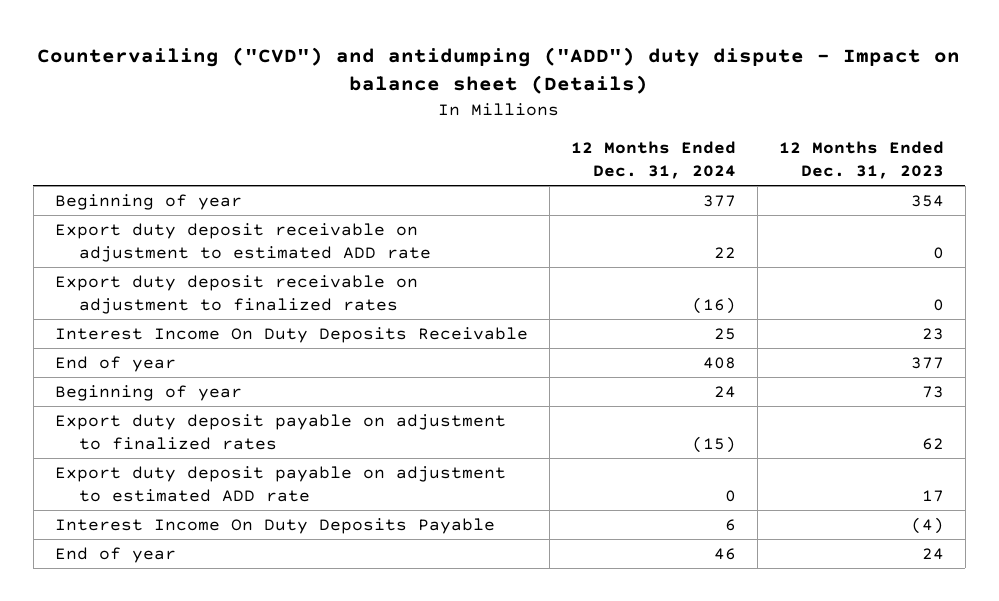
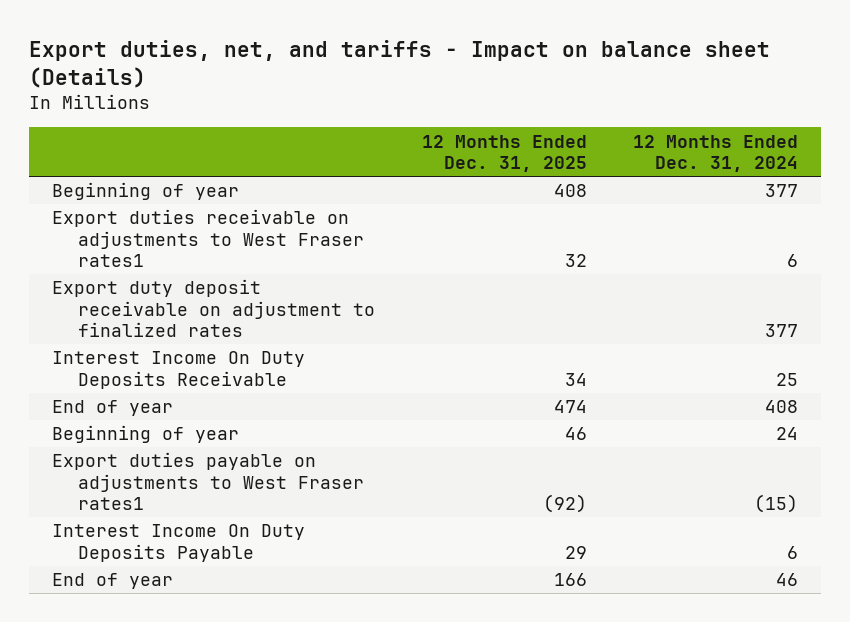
[37,46,961,95] Countervailing ("CVD") and antidumping ("ADD") duty dispute - Impact on balance sheet (Details) -> [29,40,771,89] Export duties, net, and tariffs - Impact on balance sheet (Details)
[778,140,944,180] 12 Months Ended Dec. 31, 2023 -> none
none -> [421,134,587,173] 12 Months Ended Dec. 31, 2025
[54,222,432,263] Export duty deposit receivable on adjustment to estimated ADD rate -> [52,209,365,267] Export duties receivable on adjustments to West Fraser rates1
[713,247,736,259] 22 -> [786,253,798,267] 6
[691,297,736,315] (16) -> [764,323,798,337] 377
[54,465,506,503] Export duty deposit payable on adjustment to estimated ADD rate -> none
[54,413,506,451] Export duty deposit payable on adjustment to finalized rates -> [52,452,365,510] Export duties payable on adjustments to West Fraser rates1

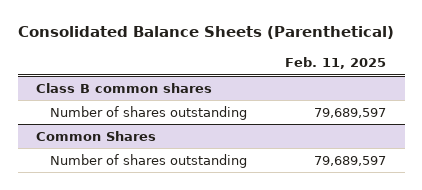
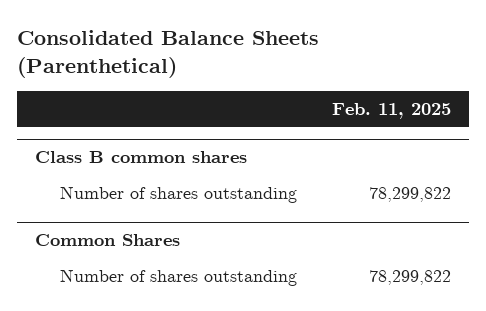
[313,107,386,118] 79,689,597 -> [369,187,452,203] 78,299,822
[313,155,386,166] 79,689,597 -> [369,270,452,286] 78,299,822

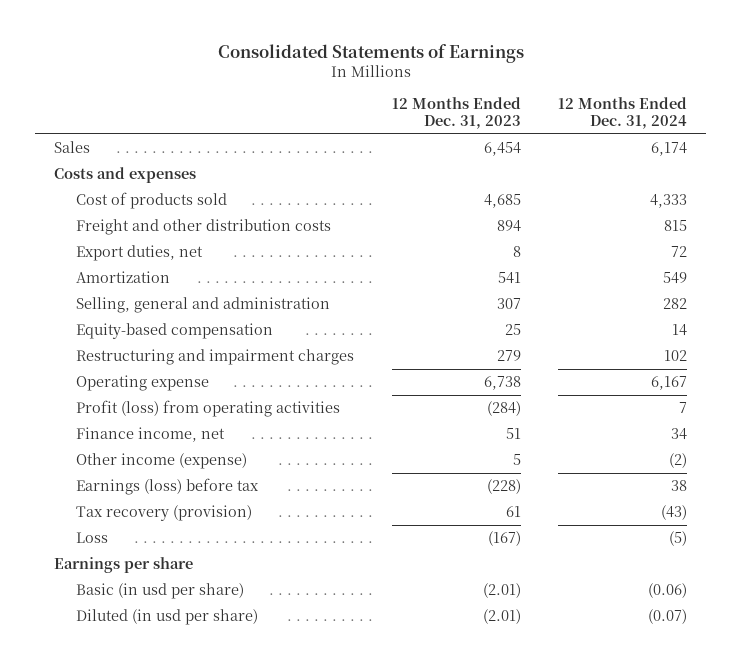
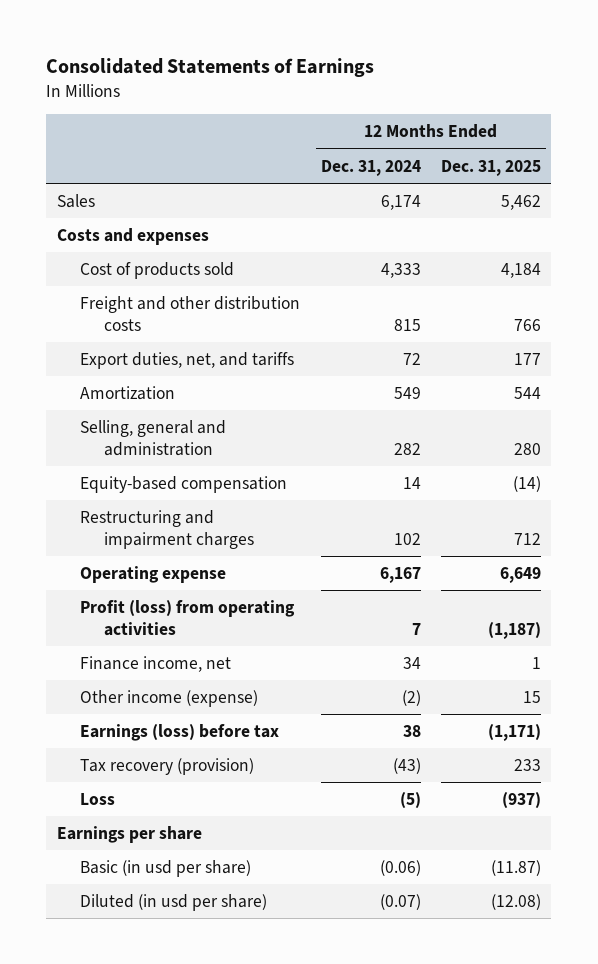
[391,97,521,130] 12 Months Ended Dec. 31, 2023 -> none
none -> [440,159,541,176] Dec. 31, 2025
[76,245,204,262] Export duties, net -> [80,351,295,369] Export duties, net, and tariffs

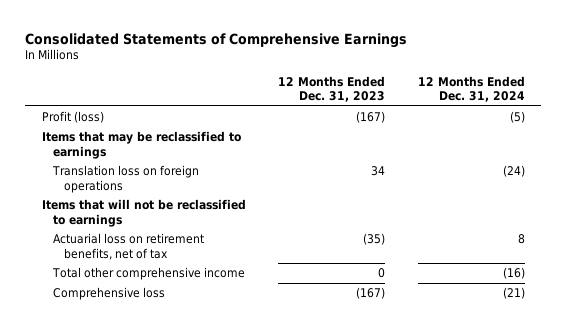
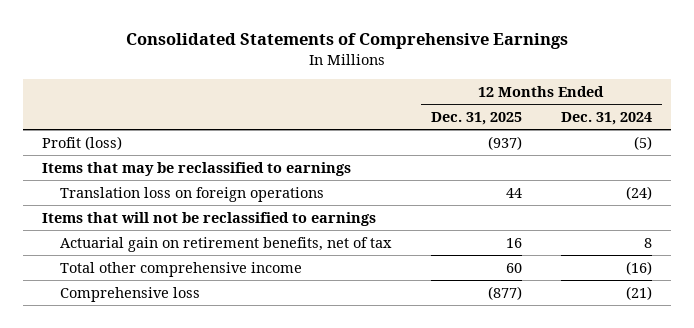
[278,75,386,102] 12 Months Ended Dec. 31, 2023 -> none
none -> [430,111,522,125] Dec. 31, 2025
[52,233,204,260] Actuarial loss on retirement benefits, net of tax -> [60,236,393,252] Actuarial gain on retirement benefits, net of tax

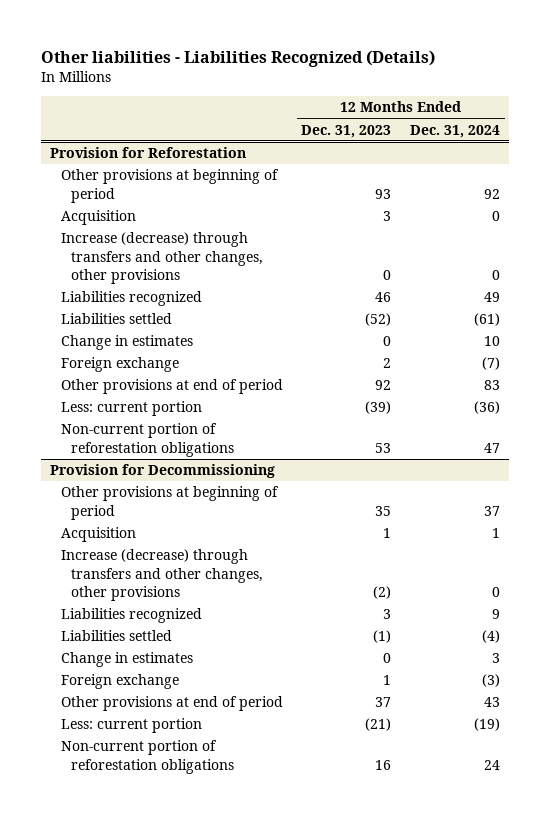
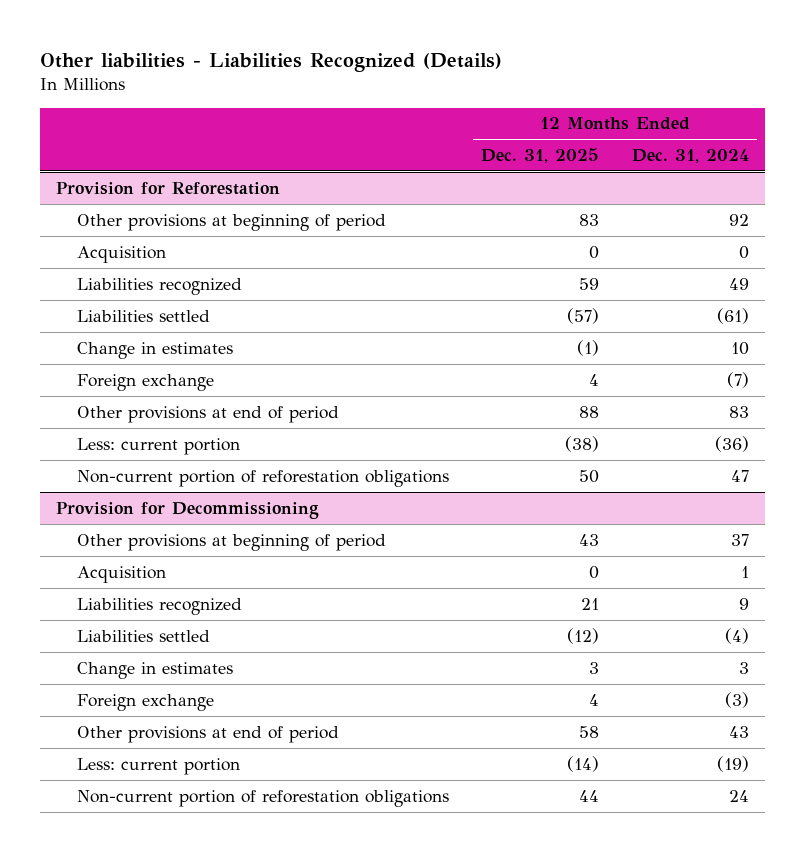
[301,124,392,138] Dec. 31, 2023 -> none
none -> [481,148,600,164] Dec. 31, 2025
[60,232,264,284] Increase (decrease) through transfers and other changes, other provisions -> none
[60,549,264,601] Increase (decrease) through transfers and other changes, other provisions -> none

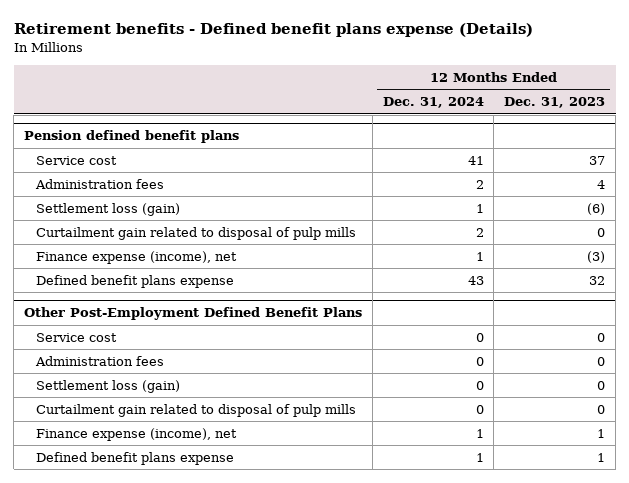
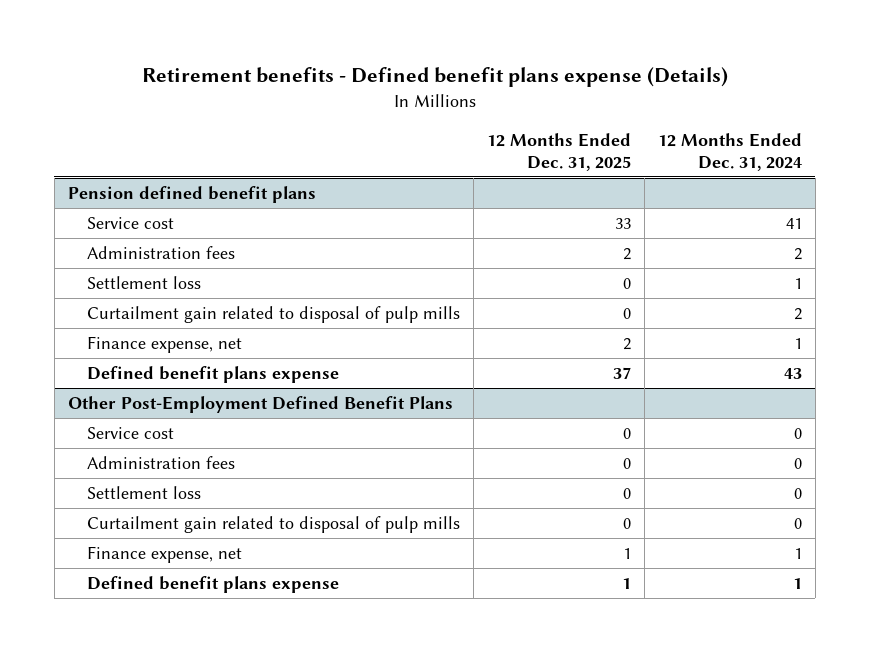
[504,97,606,109] Dec. 31, 2023 -> none
none -> [487,132,632,171] 12 Months Ended Dec. 31, 2025
[35,202,180,216] Settlement loss (gain) -> [87,275,202,289] Settlement loss
[35,250,237,264] Finance expense (income), net -> [87,335,243,353] Finance expense, net
[35,379,180,393] Settlement loss (gain) -> [87,485,202,499] Settlement loss
[35,427,237,441] Finance expense (income), net -> [87,545,243,563] Finance expense, net

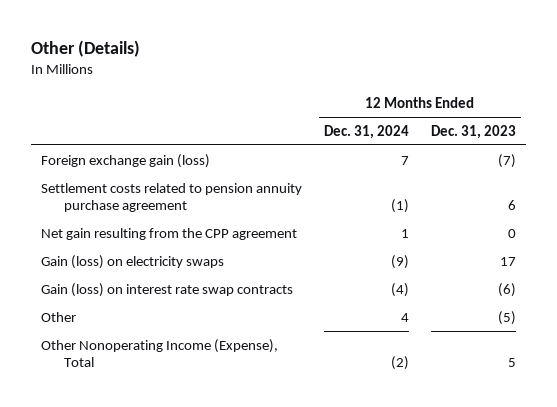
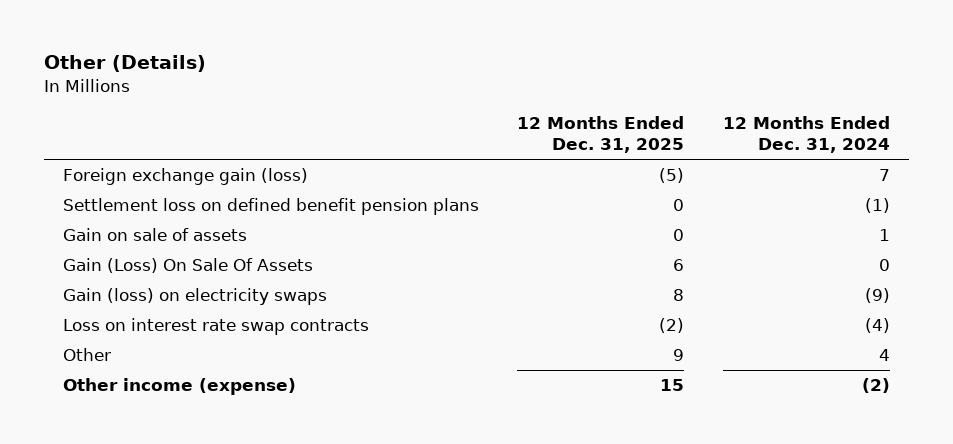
[430,124,516,139] Dec. 31, 2023 -> none
none -> [517,115,685,154] 12 Months Ended Dec. 31, 2025
[41,182,303,213] Settlement costs related to pension annuity purchase agreement -> [63,197,480,215] Settlement loss on defined benefit pension plans
[41,227,298,240] Net gain resulting from the CPP agreement -> [63,227,248,241] Gain on sale of assets
none -> [63,257,314,273] Gain (Loss) On Sale Of Assets
[41,282,294,297] Gain (loss) on interest rate swap contracts -> [63,317,370,335] Loss on interest rate swap contracts
[41,338,279,368] Other Nonoperating Income (Expense), Total -> [63,377,297,395] Other income (expense)

